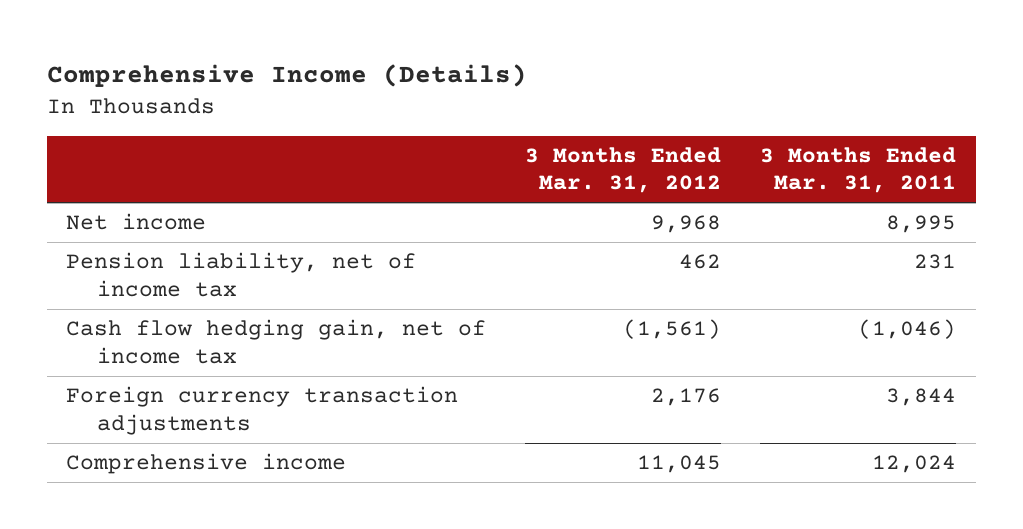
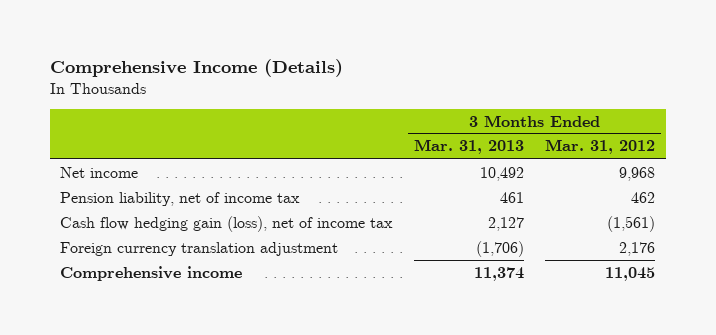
[760,146,957,194] 3 Months Ended Mar. 31, 2011 -> none
none -> [413,139,524,155] Mar. 31, 2013
[66,318,487,364] Cash flow hedging gain, net of income tax -> [60,215,394,232] Cash flow hedging gain (loss), net of income tax
[66,385,459,435] Foreign currency transaction adjustments -> [60,241,339,256] Foreign currency translation adjustment

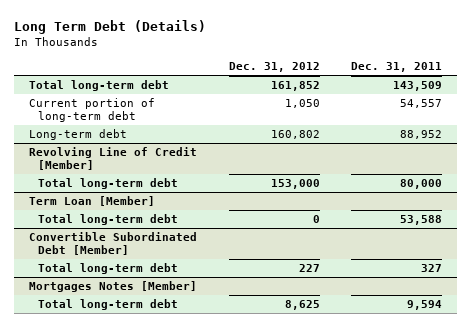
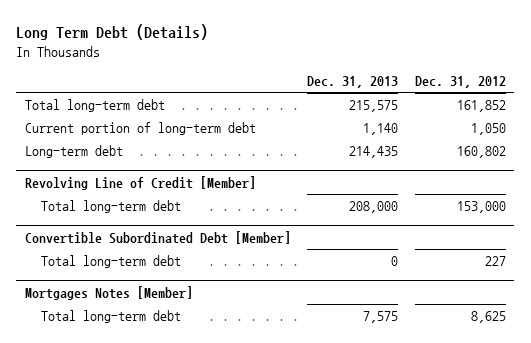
[350,62,442,73] Dec. 31, 2011 -> none
none -> [307,76,399,89] Dec. 31, 2013
[29,195,156,206] Term Loan [Member] -> none
[38,213,179,225] Total long-term debt -> none

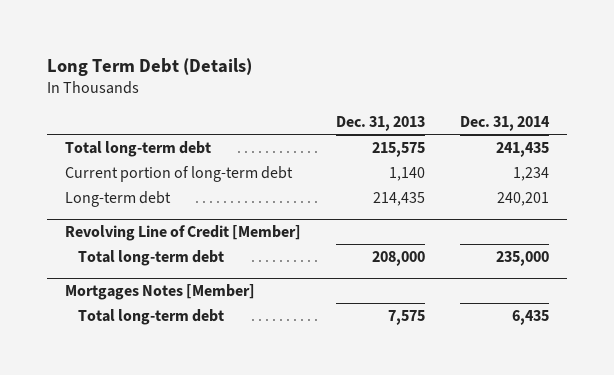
[415,76,507,89] Dec. 31, 2012 -> none
none -> [459,115,550,131] Dec. 31, 2014
[24,230,291,244] Convertible Subordinated Debt [Member] -> none
[41,254,182,268] Total long-term debt -> none

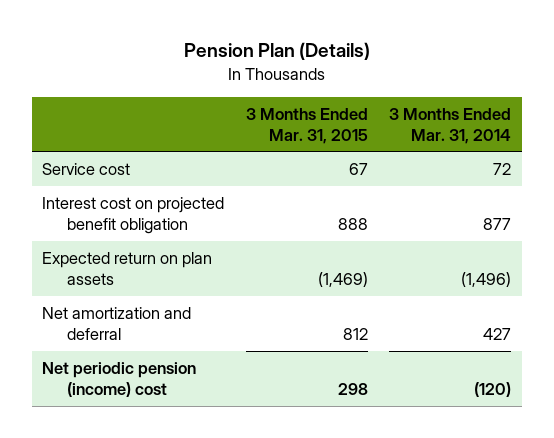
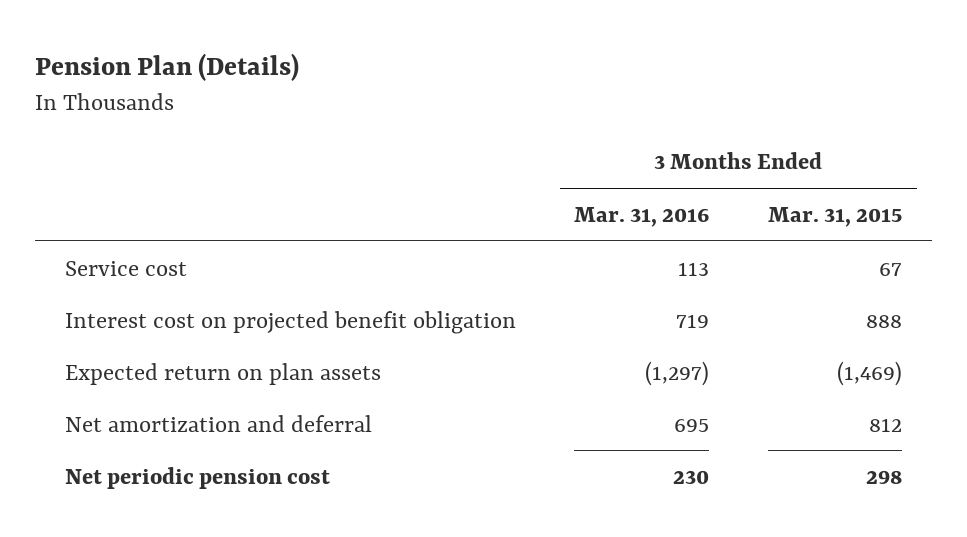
[389,107,512,144] 3 Months Ended Mar. 31, 2014 -> none
none -> [574,206,710,227] Mar. 31, 2016
[42,362,197,397] Net periodic pension (income) cost -> [64,466,330,489] Net periodic pension cost

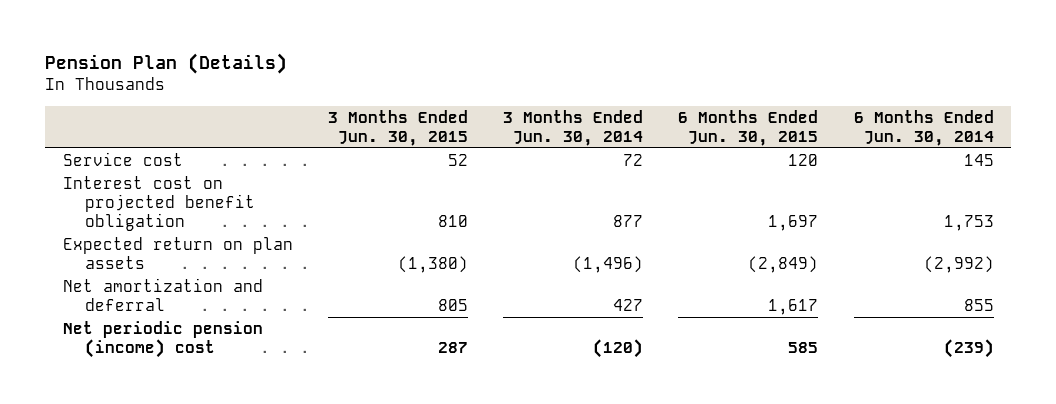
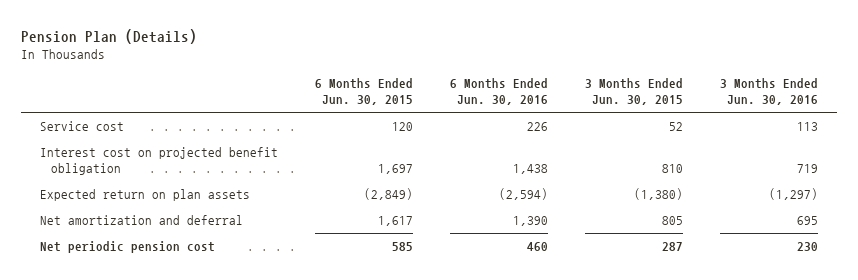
[503,109,644,146] 3 Months Ended Jun. 30, 2014 -> none
[853,109,994,146] 6 Months Ended Jun. 30, 2014 -> none
none -> [449,78,548,106] 6 Months Ended Jun. 30, 2016
none -> [720,78,819,106] 3 Months Ended Jun. 30, 2016
[62,321,263,358] Net periodic pension (income) cost -> [39,241,215,254] Net periodic pension cost

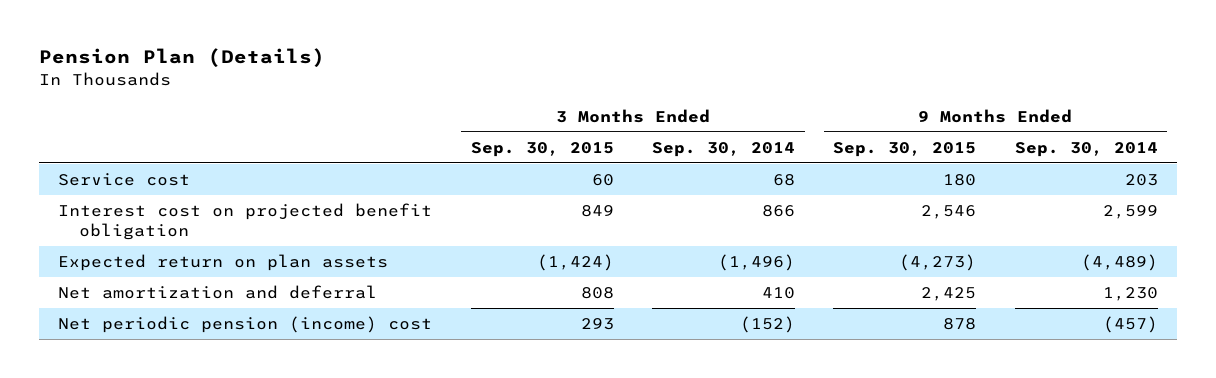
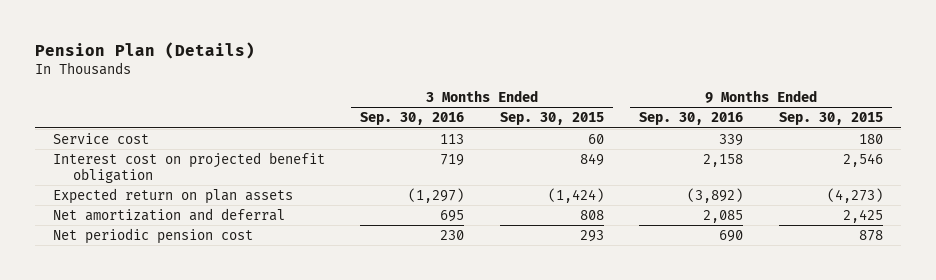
[651,141,795,157] Sep. 30, 2014 -> none
[1014,141,1158,157] Sep. 30, 2014 -> none
none -> [360,112,465,126] Sep. 30, 2016
none -> [639,112,744,126] Sep. 30, 2016
[58,316,433,334] Net periodic pension (income) cost -> [52,227,253,244] Net periodic pension cost

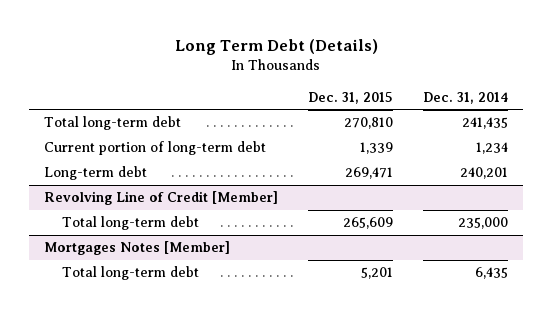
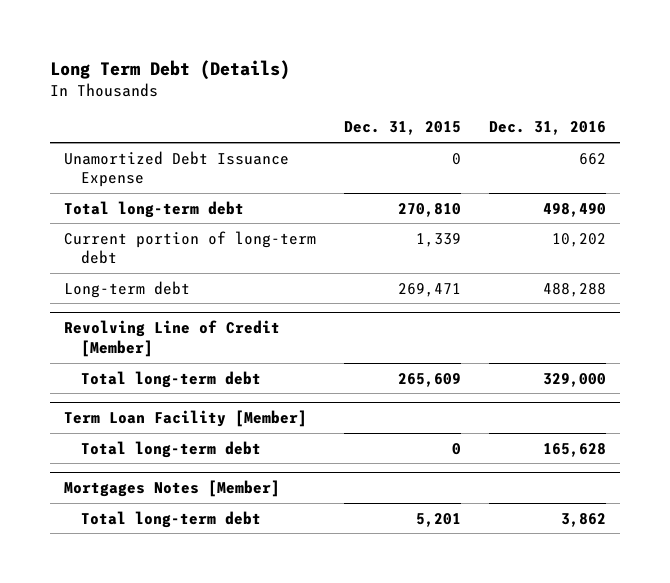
[422,91,508,104] Dec. 31, 2014 -> none
none -> [488,121,606,136] Dec. 31, 2016
none -> [64,150,290,188] Unamortized Debt Issuance Expense
none -> [64,410,308,428] Term Loan Facility [Member]
none -> [80,440,261,458] Total long-term debt

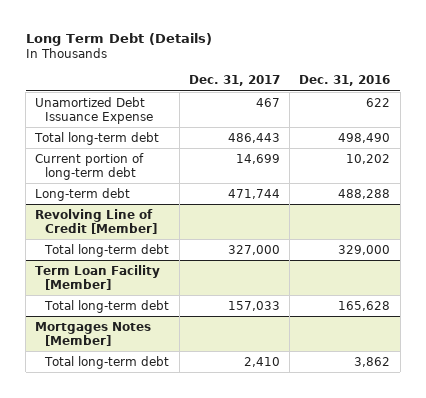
[344,121,462,136] Dec. 31, 2015 -> none
none -> [188,75,280,87] Dec. 31, 2017
[578,152,606,165] 662 -> [366,97,391,107] 622

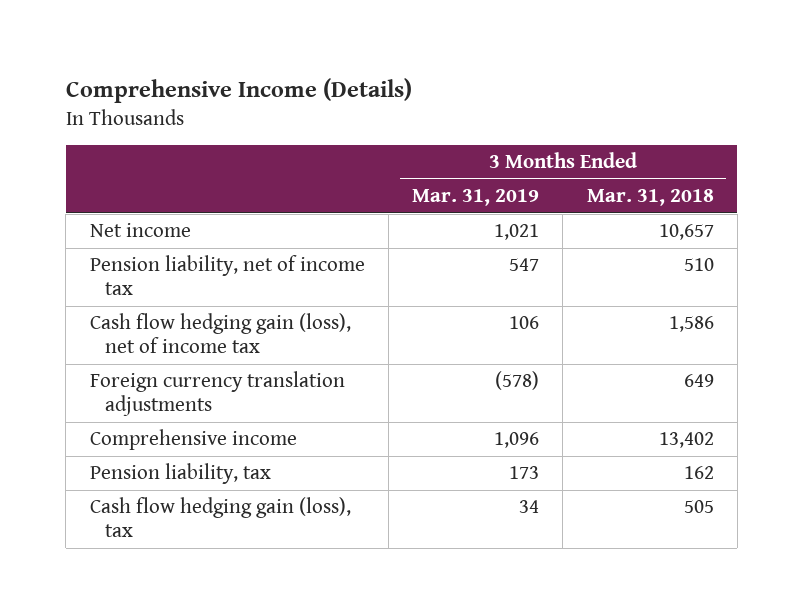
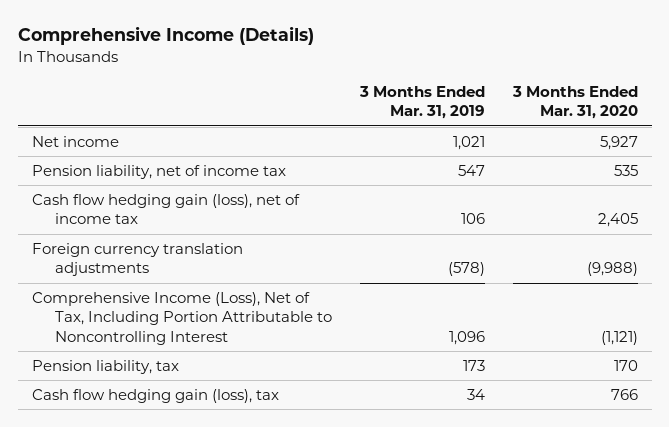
[586,189,714,207] Mar. 31, 2018 -> none
none -> [511,86,638,120] 3 Months Ended Mar. 31, 2020
[89,429,297,451] Comprehensive income -> [31,291,332,345] Comprehensive Income (Loss), Net of Tax, Including Portion Attributable to Noncontrolling Interest

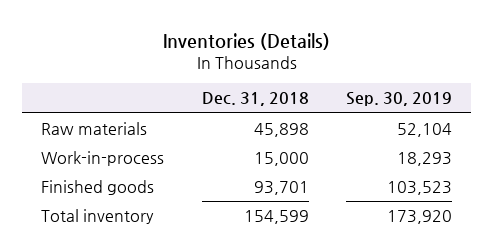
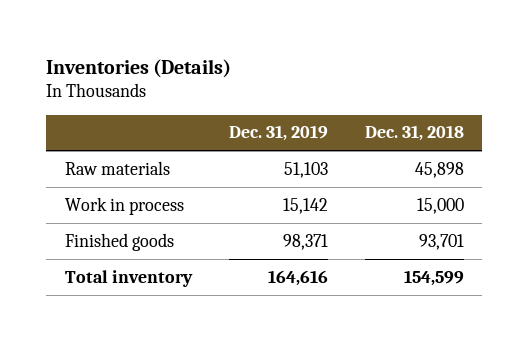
[346,92,453,107] Sep. 30, 2019 -> none
none -> [228,125,328,142] Dec. 31, 2019
[41,151,165,167] Work-in-process -> [64,196,184,215] Work in process

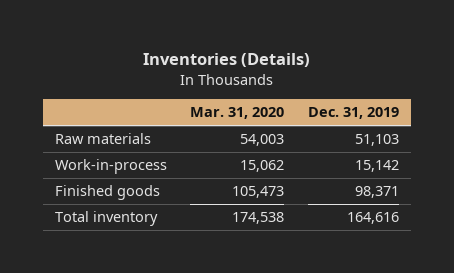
[364,125,464,142] Dec. 31, 2018 -> none
none -> [190,107,285,120] Mar. 31, 2020
[64,196,184,215] Work in process -> [54,159,167,175] Work-in-process

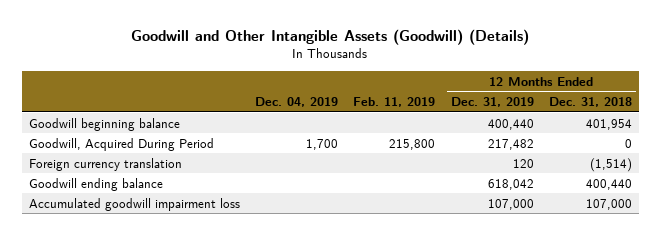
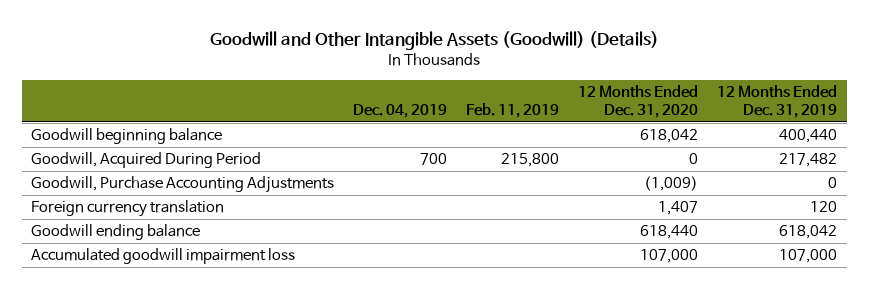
[548,96,632,107] Dec. 31, 2018 -> none
none -> [578,84,699,118] 12 Months Ended Dec. 31, 2020
[306,138,339,150] 1,700 -> [420,153,448,166] 700
none -> [31,176,335,194] Goodwill, Purchase Accounting Adjustments

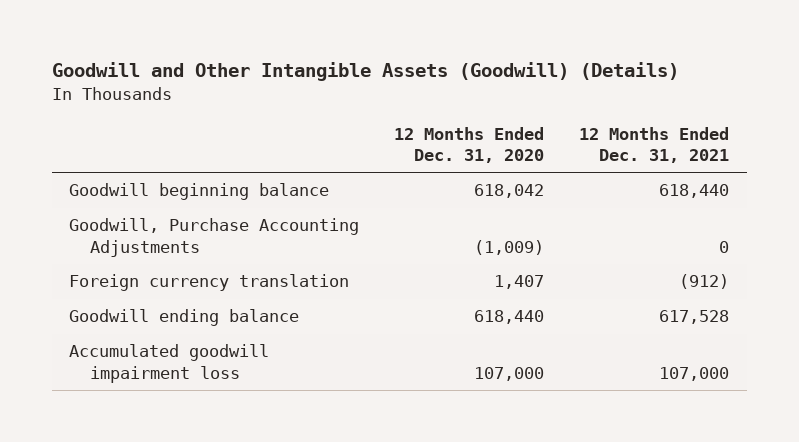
[353,103,448,118] Dec. 04, 2019 -> none
[466,102,560,118] Feb. 11, 2019 -> none
[717,84,838,118] 12 Months Ended Dec. 31, 2019 -> none
none -> [579,126,730,164] 12 Months Ended Dec. 31, 2021
[31,152,262,169] Goodwill, Acquired During Period -> none

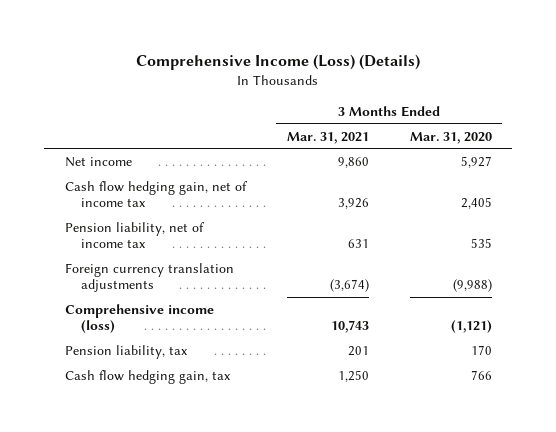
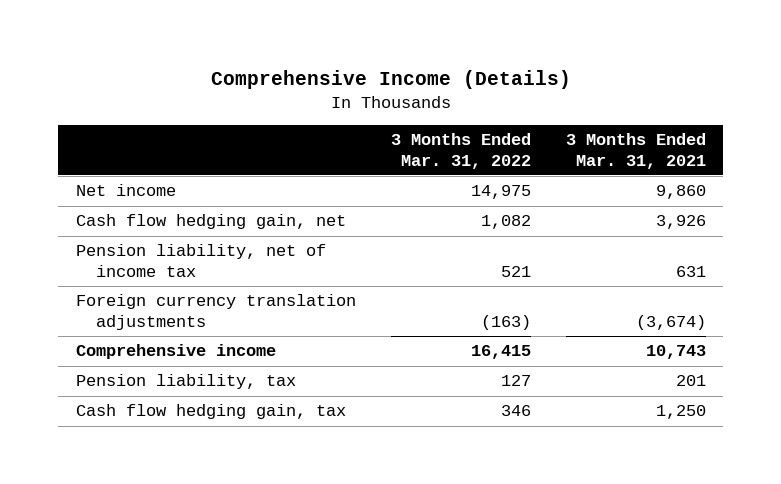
[136,54,421,71] Comprehensive Income (Loss) (Details) -> [210,69,571,89] Comprehensive Income (Details)
[409,131,492,144] Mar. 31, 2020 -> none
none -> [390,132,531,169] 3 Months Ended Mar. 31, 2022
[64,180,248,208] Cash flow hedging gain, net of income tax -> [75,214,346,230] Cash flow hedging gain, net
[64,303,214,334] Comprehensive income (loss) -> [75,344,276,360] Comprehensive income

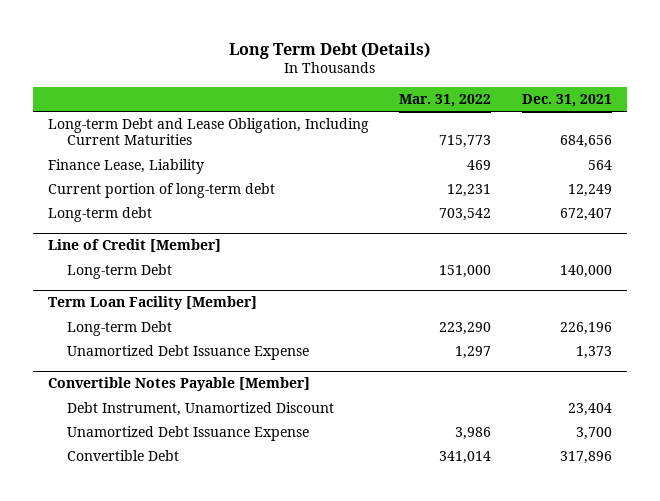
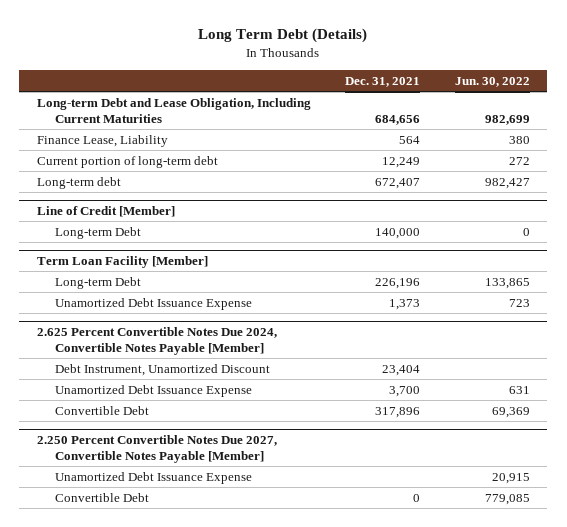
[399,94,492,108] Mar. 31, 2022 -> none
none -> [455,76,531,87] Jun. 30, 2022
[48,377,311,392] Convertible Notes Payable [Member] -> none
none -> [36,326,277,356] 2.625 Percent Convertible Notes Due 2024, Convertible Notes Payable [Member]
none -> [36,434,277,464] 2.250 Percent Convertible Notes Due 2027, Convertible Notes Payable [Member]
none -> [55,471,253,484] Unamortized Debt Issuance Expense
none -> [55,492,150,502] Convertible Debt

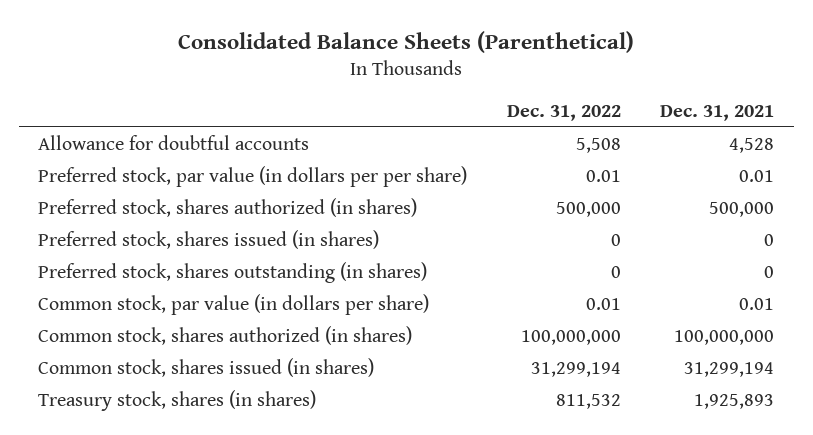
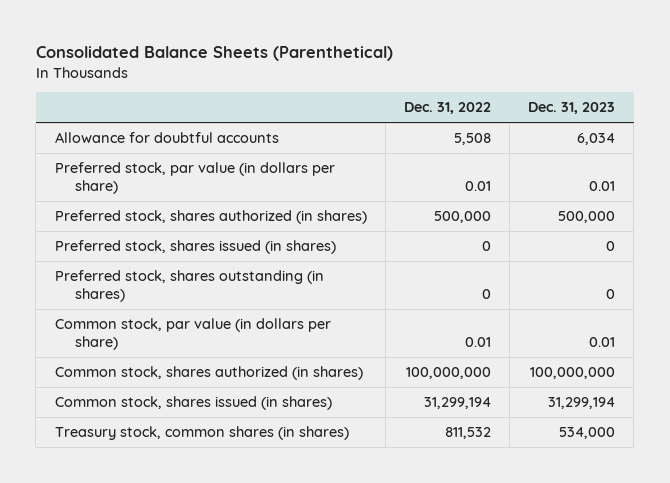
[660,104,775,121] Dec. 31, 2021 -> none
none -> [528,102,616,115] Dec. 31, 2023
[38,166,468,188] Preferred stock, par value (in dollars per per share) -> [54,161,335,195] Preferred stock, par value (in dollars per share)
[38,390,317,412] Treasury stock, shares (in shares) -> [54,425,349,440] Treasury stock, common shares (in shares)

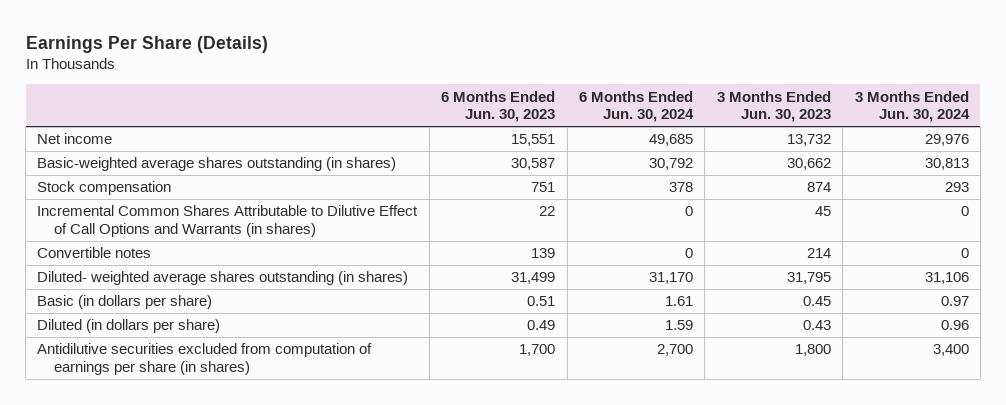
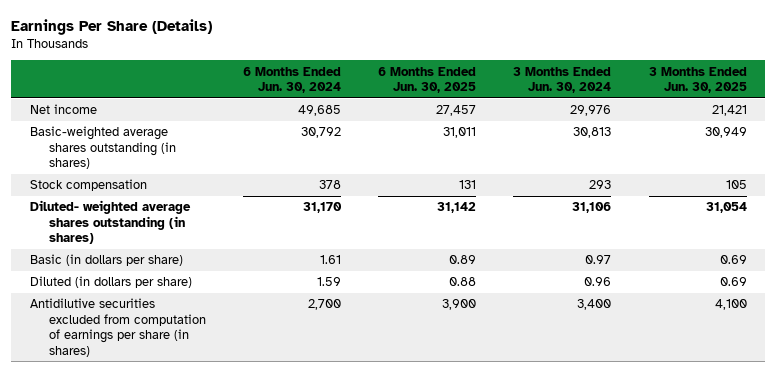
[441,90,556,123] 6 Months Ended Jun. 30, 2023 -> none
[716,90,831,123] 3 Months Ended Jun. 30, 2023 -> none
none -> [378,66,477,94] 6 Months Ended Jun. 30, 2025
none -> [648,66,747,94] 3 Months Ended Jun. 30, 2025
[37,205,419,237] Incremental Common Shares Attributable to Dilutive Effect of Call Options and Warrants (in shares) -> none
[37,247,152,259] Convertible notes -> none

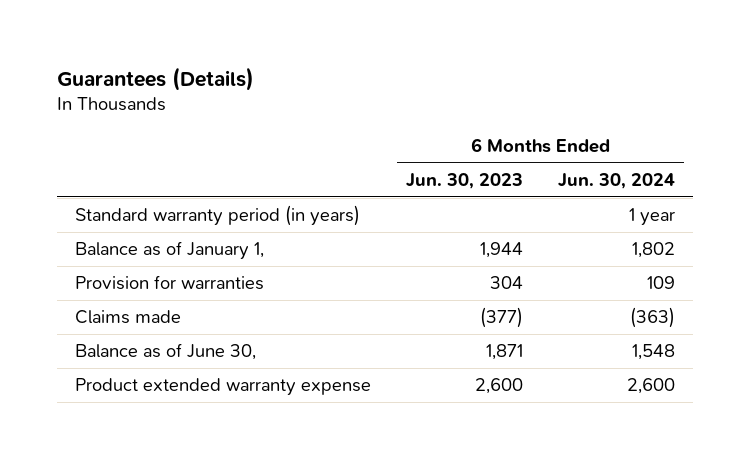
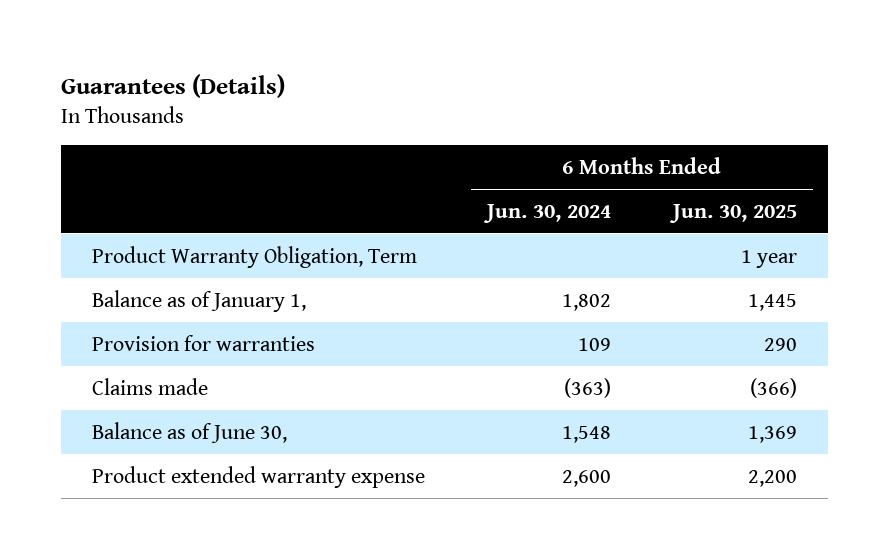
[405,172,523,189] Jun. 30, 2023 -> none
none -> [669,203,798,223] Jun. 30, 2025
[74,205,360,227] Standard warranty period (in years) -> none
none -> [91,245,417,268] Product Warranty Obligation, Term

